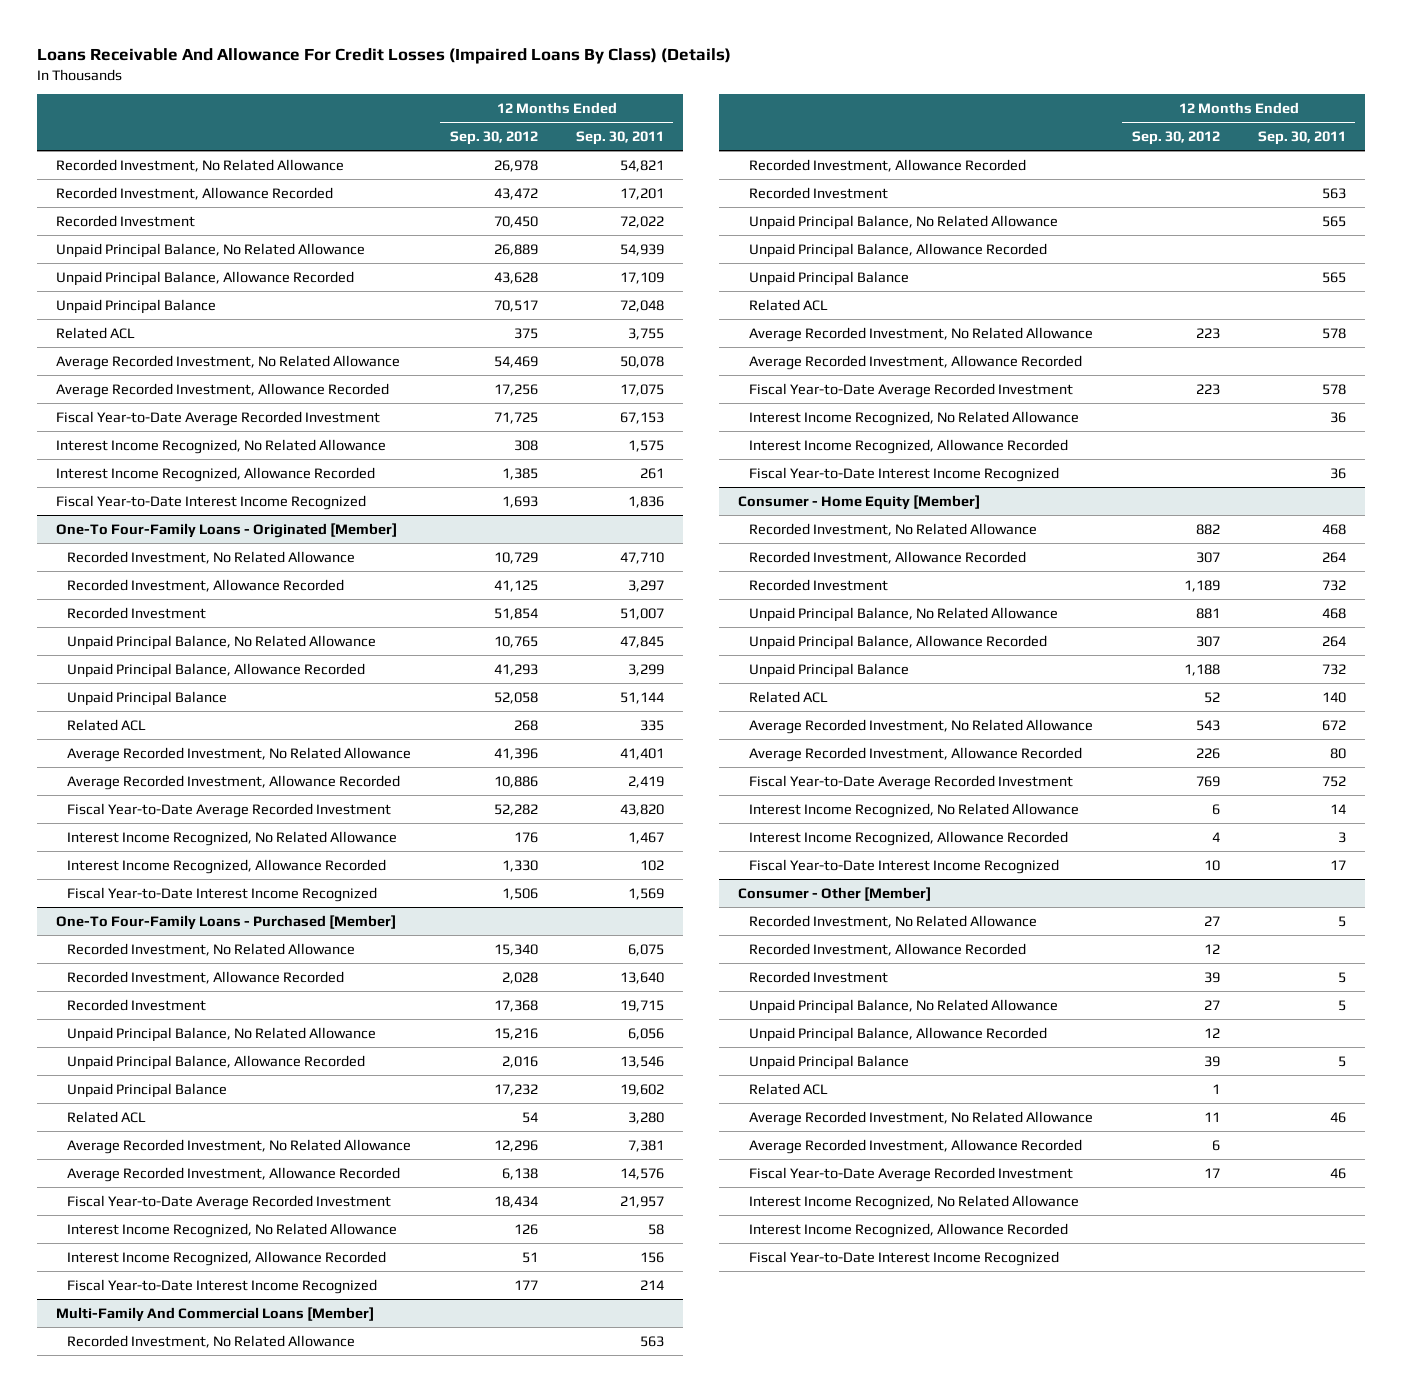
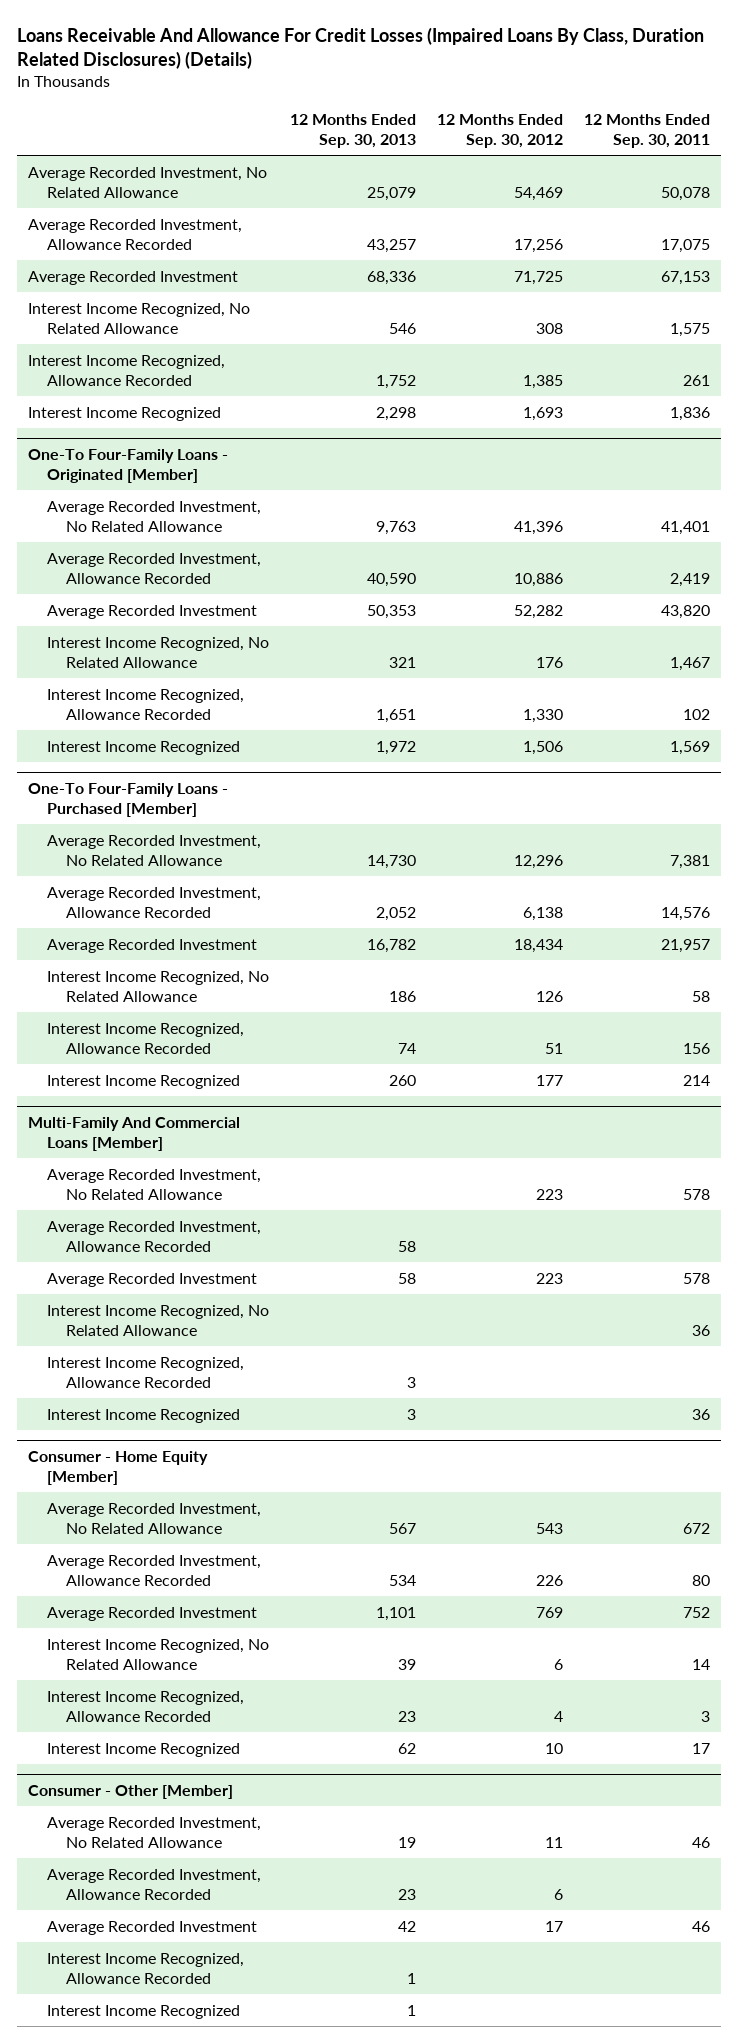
[37,47,732,64] Loans Receivable And Allowance For Credit Losses (Impaired Loans By Class) (Details) -> [17,26,705,70] Loans Receivable And Allowance For Credit Losses (Impaired Loans By Class, Duration Related Disclosures) (Details)
none -> [289,113,416,148] 12 Months Ended Sep. 30, 2013
[56,158,345,172] Recorded Investment, No Related Allowance -> none
[56,186,334,200] Recorded Investment, Allowance Recorded -> none
[56,214,196,227] Recorded Investment -> none
[56,242,366,258] Unpaid Principal Balance, No Related Allowance -> none
[56,270,355,286] Unpaid Principal Balance, Allowance Recorded -> none
[56,298,217,314] Unpaid Principal Balance -> none
[56,326,136,339] Related ACL -> none
[56,410,381,426] Fiscal Year-to-Date Average Recorded Investment -> [27,270,238,285] Average Recorded Investment
[56,494,367,510] Fiscal Year-to-Date Interest Income Recognized -> [27,406,221,421] Interest Income Recognized
[67,550,356,564] Recorded Investment, No Related Allowance -> none
[67,578,345,592] Recorded Investment, Allowance Recorded -> none
[67,606,207,619] Recorded Investment -> none
[67,634,377,650] Unpaid Principal Balance, No Related Allowance -> none
[67,662,366,678] Unpaid Principal Balance, Allowance Recorded -> none
[67,690,228,706] Unpaid Principal Balance -> none
[67,718,147,731] Related ACL -> none
[67,802,392,818] Fiscal Year-to-Date Average Recorded Investment -> [46,604,257,619] Average Recorded Investment
[67,886,378,902] Fiscal Year-to-Date Interest Income Recognized -> [46,740,240,755] Interest Income Recognized
[67,942,356,956] Recorded Investment, No Related Allowance -> none
[67,970,345,984] Recorded Investment, Allowance Recorded -> none
[67,998,207,1011] Recorded Investment -> none
[67,1026,377,1042] Unpaid Principal Balance, No Related Allowance -> none
[67,1054,366,1070] Unpaid Principal Balance, Allowance Recorded -> none
[67,1082,228,1098] Unpaid Principal Balance -> none
[67,1110,147,1123] Related ACL -> none
[67,1194,392,1210] Fiscal Year-to-Date Average Recorded Investment -> [46,938,257,953] Average Recorded Investment
[67,1278,378,1294] Fiscal Year-to-Date Interest Income Recognized -> [46,1074,240,1089] Interest Income Recognized
[67,1334,356,1348] Recorded Investment, No Related Allowance -> none
[749,158,1027,172] Recorded Investment, Allowance Recorded -> none
[749,186,889,199] Recorded Investment -> none
[749,214,1059,230] Unpaid Principal Balance, No Related Allowance -> none
[749,242,1048,258] Unpaid Principal Balance, Allowance Recorded -> none
[749,270,910,286] Unpaid Principal Balance -> none
[749,298,829,311] Related ACL -> none
[749,382,1074,398] Fiscal Year-to-Date Average Recorded Investment -> [46,1272,257,1287] Average Recorded Investment
[749,466,1060,482] Fiscal Year-to-Date Interest Income Recognized -> [46,1408,240,1423] Interest Income Recognized
[749,522,1038,536] Recorded Investment, No Related Allowance -> none
[749,550,1027,564] Recorded Investment, Allowance Recorded -> none
[749,578,889,591] Recorded Investment -> none
[749,606,1059,622] Unpaid Principal Balance, No Related Allowance -> none
[749,634,1048,650] Unpaid Principal Balance, Allowance Recorded -> none
[749,662,910,678] Unpaid Principal Balance -> none
[749,690,829,703] Related ACL -> none
[749,774,1074,790] Fiscal Year-to-Date Average Recorded Investment -> [46,1606,257,1621] Average Recorded Investment
[749,858,1060,874] Fiscal Year-to-Date Interest Income Recognized -> [46,1742,240,1757] Interest Income Recognized
[749,914,1038,928] Recorded Investment, No Related Allowance -> none
[749,942,1027,956] Recorded Investment, Allowance Recorded -> none
[749,970,889,983] Recorded Investment -> none
[749,998,1059,1014] Unpaid Principal Balance, No Related Allowance -> none
[749,1026,1048,1042] Unpaid Principal Balance, Allowance Recorded -> none
[749,1054,910,1070] Unpaid Principal Balance -> none
[749,1082,829,1095] Related ACL -> none
[749,1194,1080,1210] Interest Income Recognized, No Related Allowance -> none
[749,1166,1074,1182] Fiscal Year-to-Date Average Recorded Investment -> [46,1920,257,1935] Average Recorded Investment
[749,1250,1060,1266] Fiscal Year-to-Date Interest Income Recognized -> [46,2004,240,2019] Interest Income Recognized

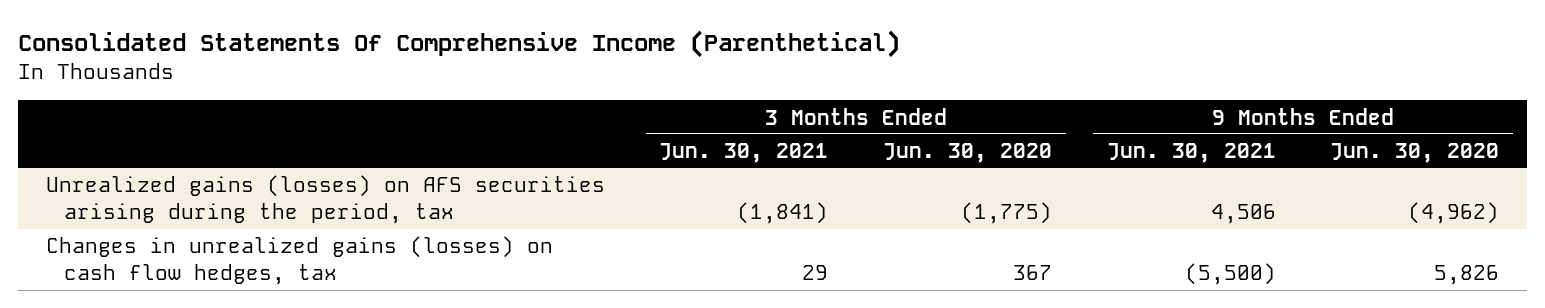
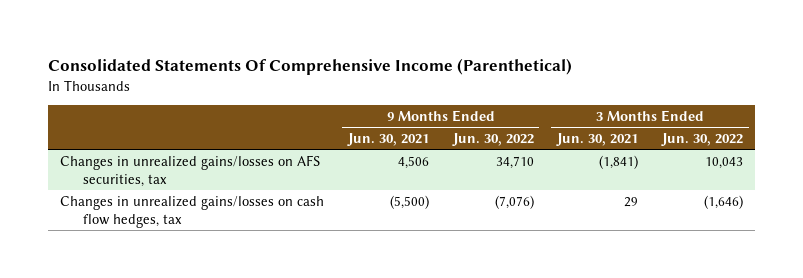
[882,142,1052,163] Jun. 30, 2020 -> none
[1330,142,1500,163] Jun. 30, 2020 -> none
none -> [451,133,534,147] Jun. 30, 2022
none -> [660,133,743,147] Jun. 30, 2022
[45,175,605,225] Unrealized gains (losses) on AFS securities arising during the period, tax -> [60,154,321,188] Changes in unrealized gains/losses on AFS securities, tax
[45,236,553,286] Changes in unrealized gains (losses) on cash flow hedges, tax -> [60,195,325,229] Changes in unrealized gains/losses on cash flow hedges, tax

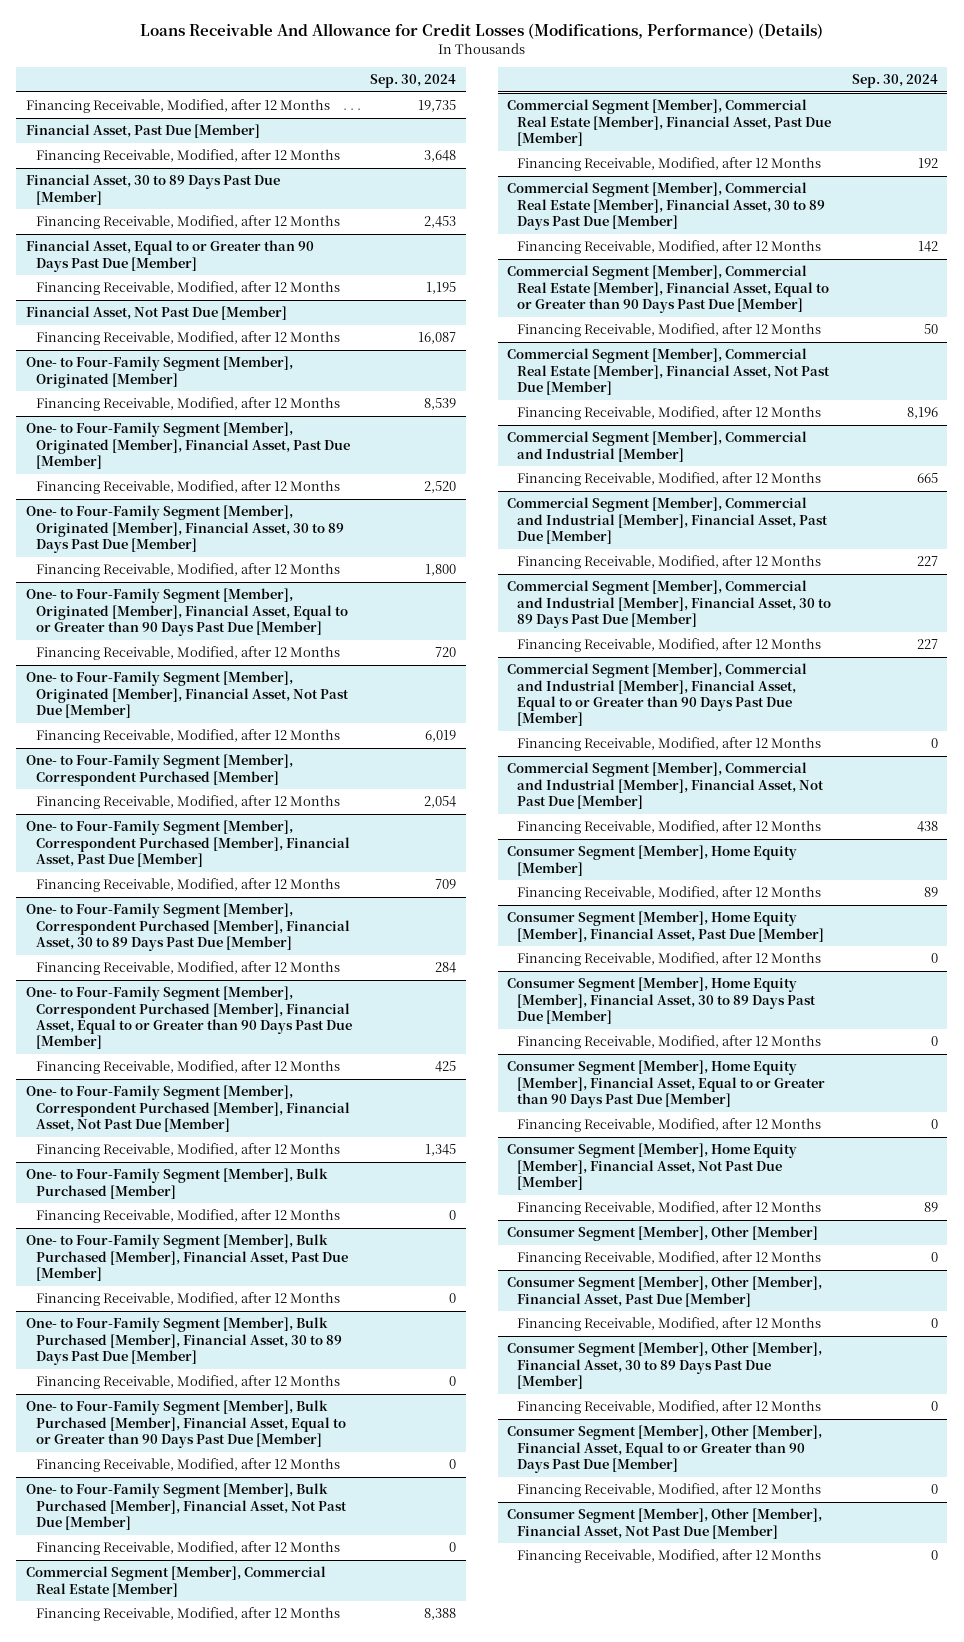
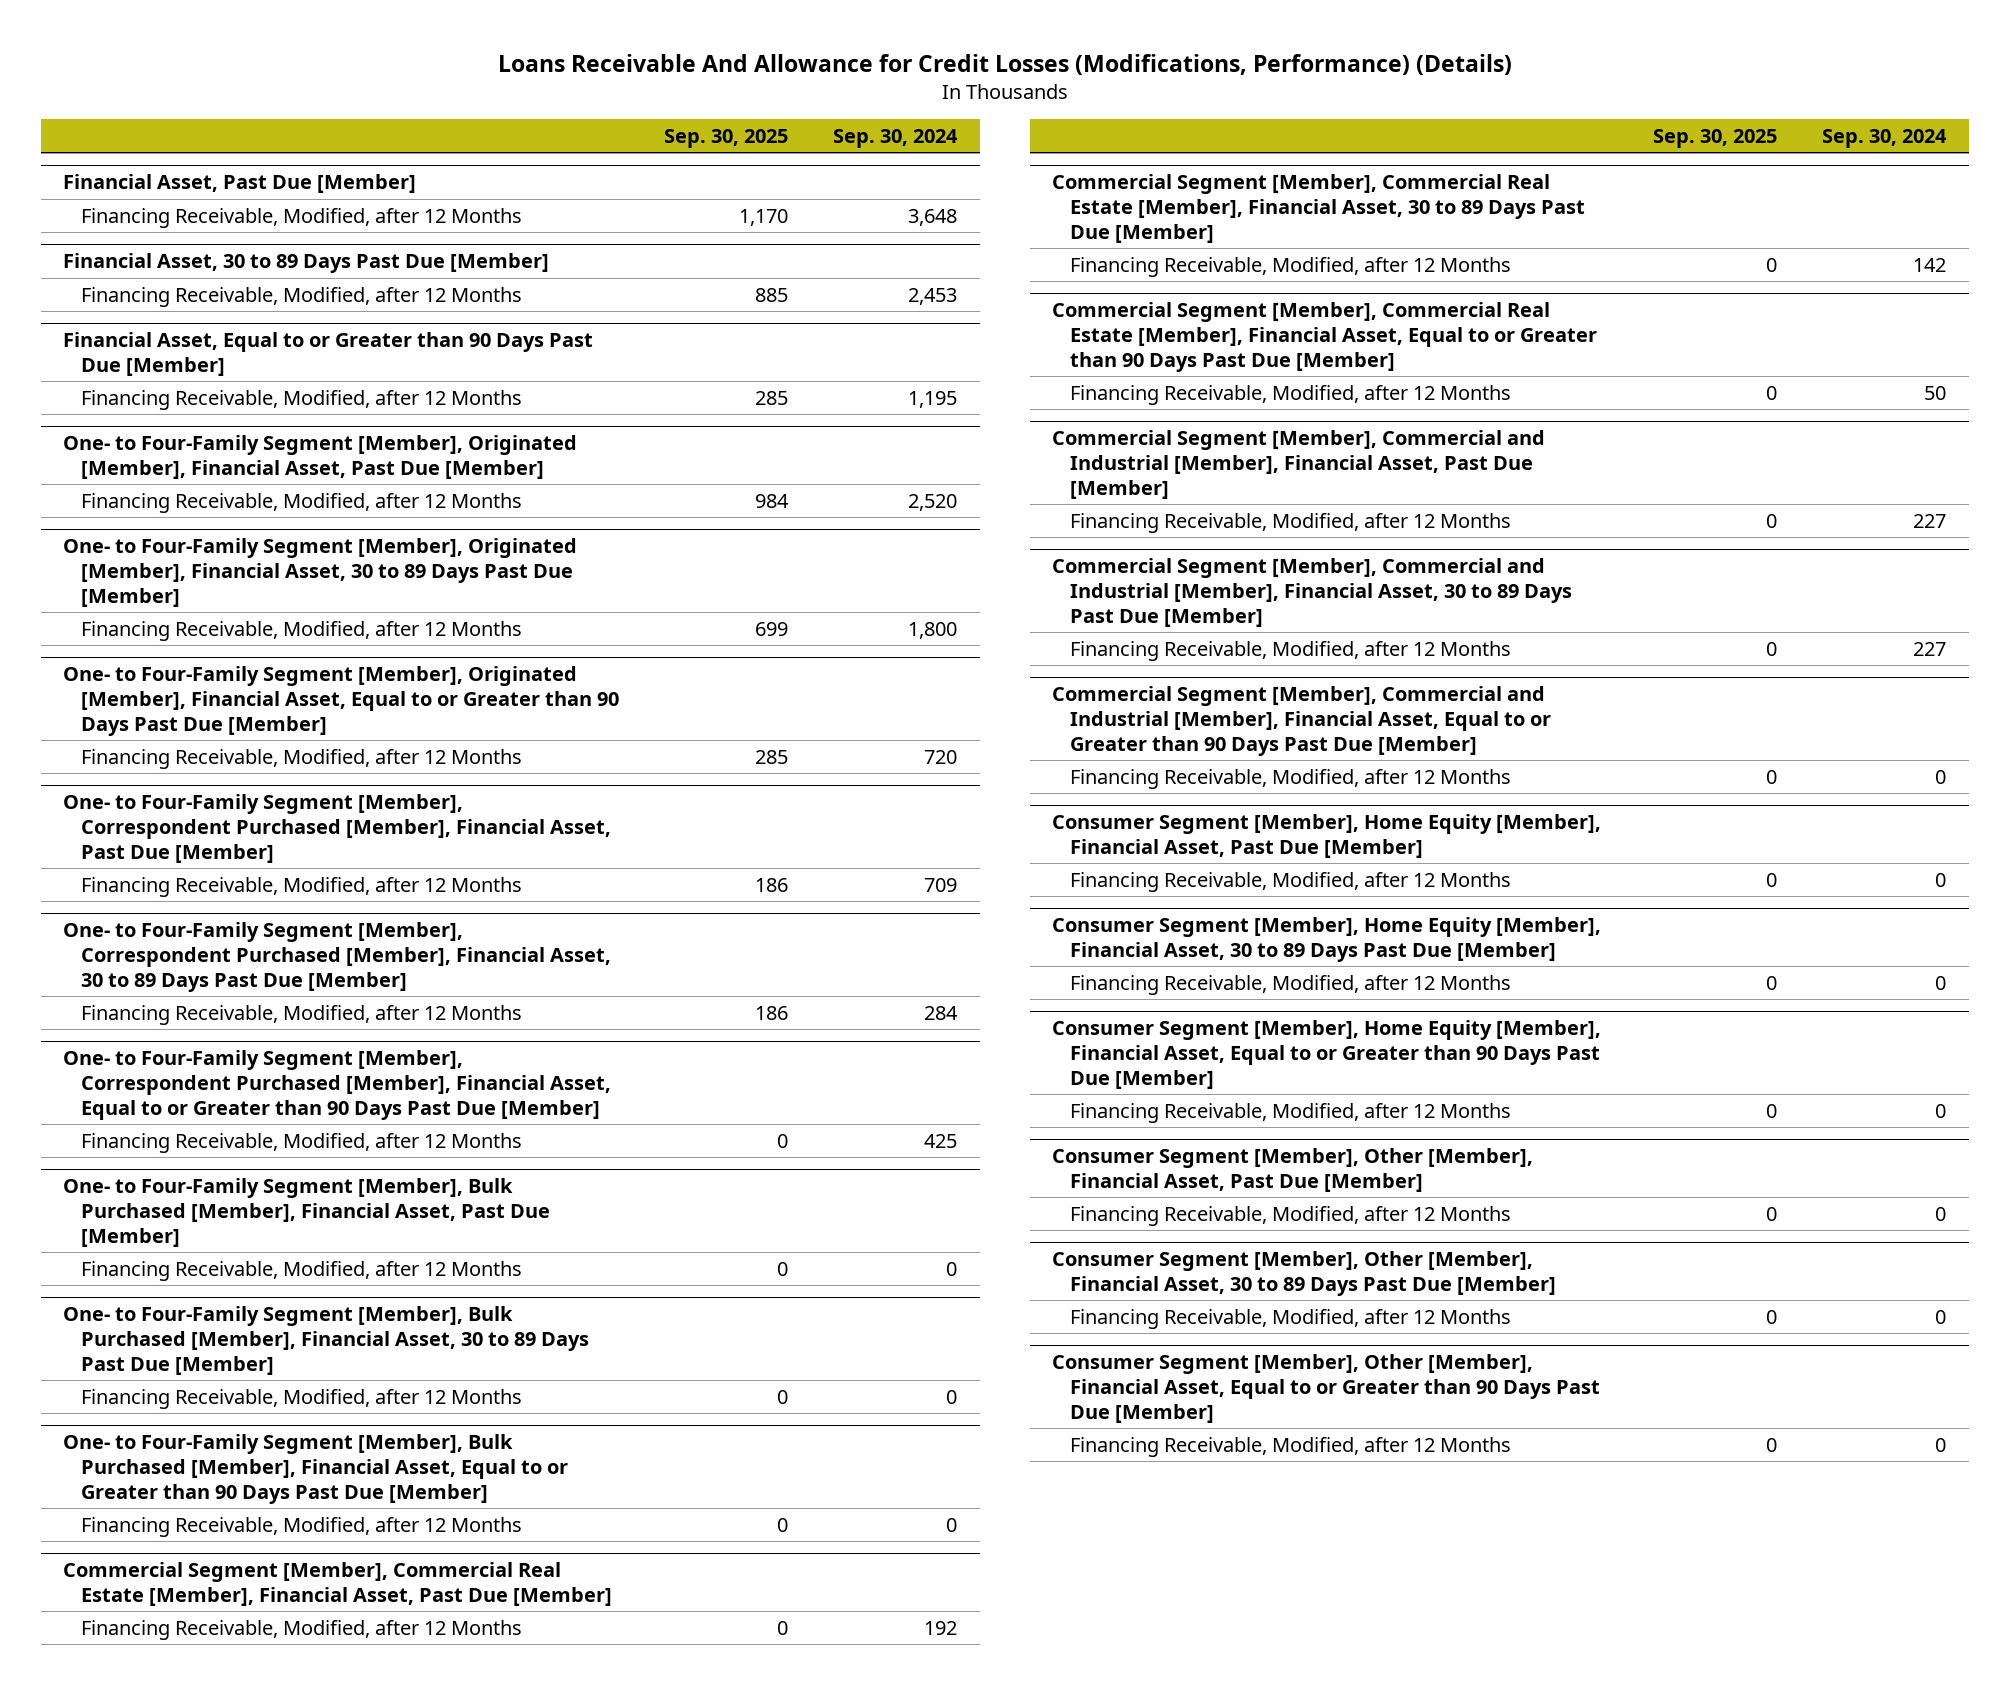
none -> [663,128,788,148] Sep. 30, 2025
[25,99,330,114] Financing Receivable, Modified, after 12 Months -> none
[25,306,287,321] Financial Asset, Not Past Due [Member] -> none
[35,331,340,346] Financing Receivable, Modified, after 12 Months -> none
[25,356,293,388] One- to Four-Family Segment [Member], Originated [Member] -> none
[35,397,340,412] Financing Receivable, Modified, after 12 Months -> none
[25,671,349,718] One- to Four-Family Segment [Member], Originated [Member], Financial Asset, Not Past Due [Member] -> none
[35,729,340,744] Financing Receivable, Modified, after 12 Months -> none
[25,754,293,786] One- to Four-Family Segment [Member], Correspondent Purchased [Member] -> none
[35,795,340,810] Financing Receivable, Modified, after 12 Months -> none
[25,1085,350,1132] One- to Four-Family Segment [Member], Correspondent Purchased [Member], Financial Asset, Not Past Due [Member] -> none
[35,1143,340,1158] Financing Receivable, Modified, after 12 Months -> none
[25,1168,328,1199] One- to Four-Family Segment [Member], Bulk Purchased [Member] -> none
[35,1209,340,1224] Financing Receivable, Modified, after 12 Months -> none
[25,1483,347,1530] One- to Four-Family Segment [Member], Bulk Purchased [Member], Financial Asset, Not Past Due [Member] -> none
[35,1541,340,1556] Financing Receivable, Modified, after 12 Months -> none
[25,1566,326,1597] Commercial Segment [Member], Commercial Real Estate [Member] -> none
[35,1607,340,1622] Financing Receivable, Modified, after 12 Months -> none
[507,348,831,395] Commercial Segment [Member], Commercial Real Estate [Member], Financial Asset, Not Past Due [Member] -> none
[517,406,822,421] Financing Receivable, Modified, after 12 Months -> none
[507,431,808,462] Commercial Segment [Member], Commercial and Industrial [Member] -> none
[517,472,822,487] Financing Receivable, Modified, after 12 Months -> none
[507,762,825,809] Commercial Segment [Member], Commercial and Industrial [Member], Financial Asset, Not Past Due [Member] -> none
[517,820,822,835] Financing Receivable, Modified, after 12 Months -> none
[507,845,798,876] Consumer Segment [Member], Home Equity [Member] -> none
[517,886,822,901] Financing Receivable, Modified, after 12 Months -> none
[507,1143,798,1190] Consumer Segment [Member], Home Equity [Member], Financial Asset, Not Past Due [Member] -> none
[517,1201,822,1216] Financing Receivable, Modified, after 12 Months -> none
[507,1226,819,1242] Consumer Segment [Member], Other [Member] -> none
[517,1251,822,1266] Financing Receivable, Modified, after 12 Months -> none
[507,1508,823,1539] Consumer Segment [Member], Other [Member], Financial Asset, Not Past Due [Member] -> none
[517,1549,822,1564] Financing Receivable, Modified, after 12 Months -> none

